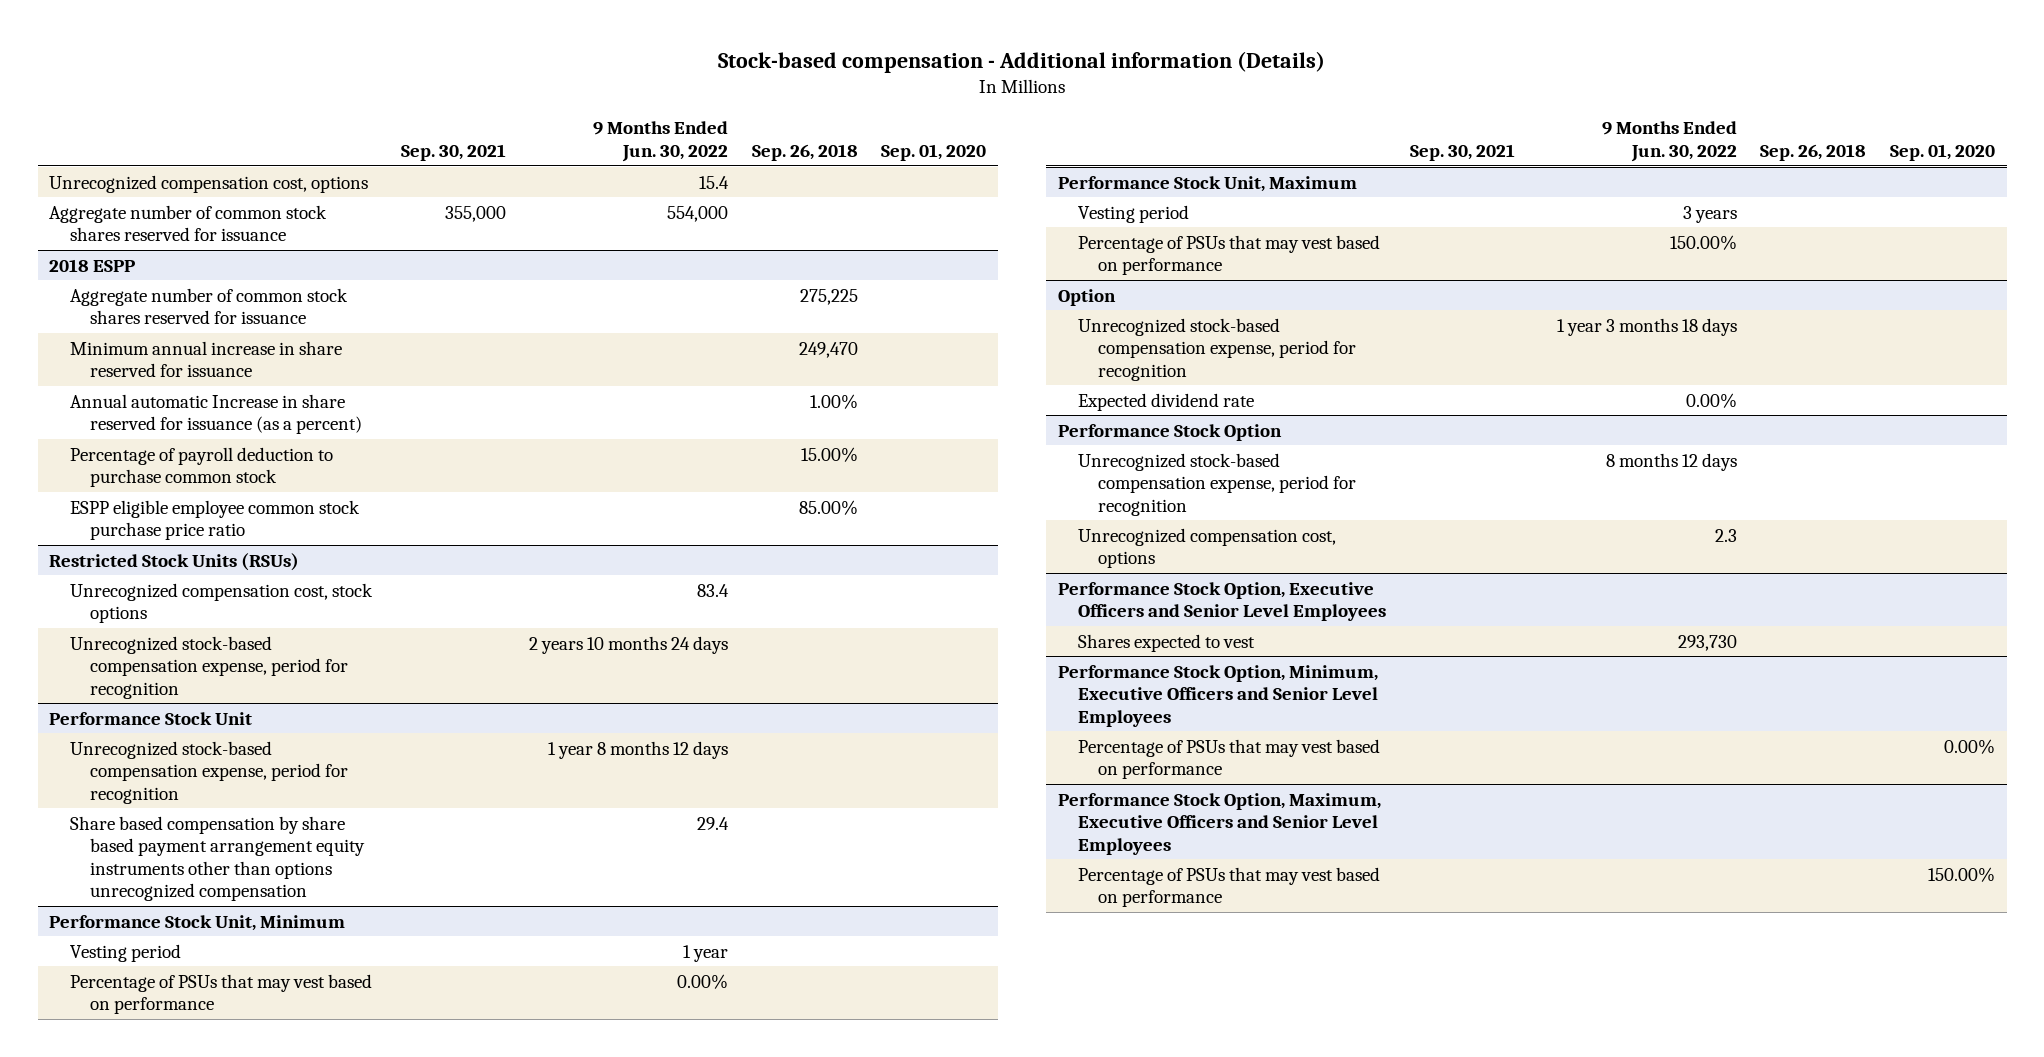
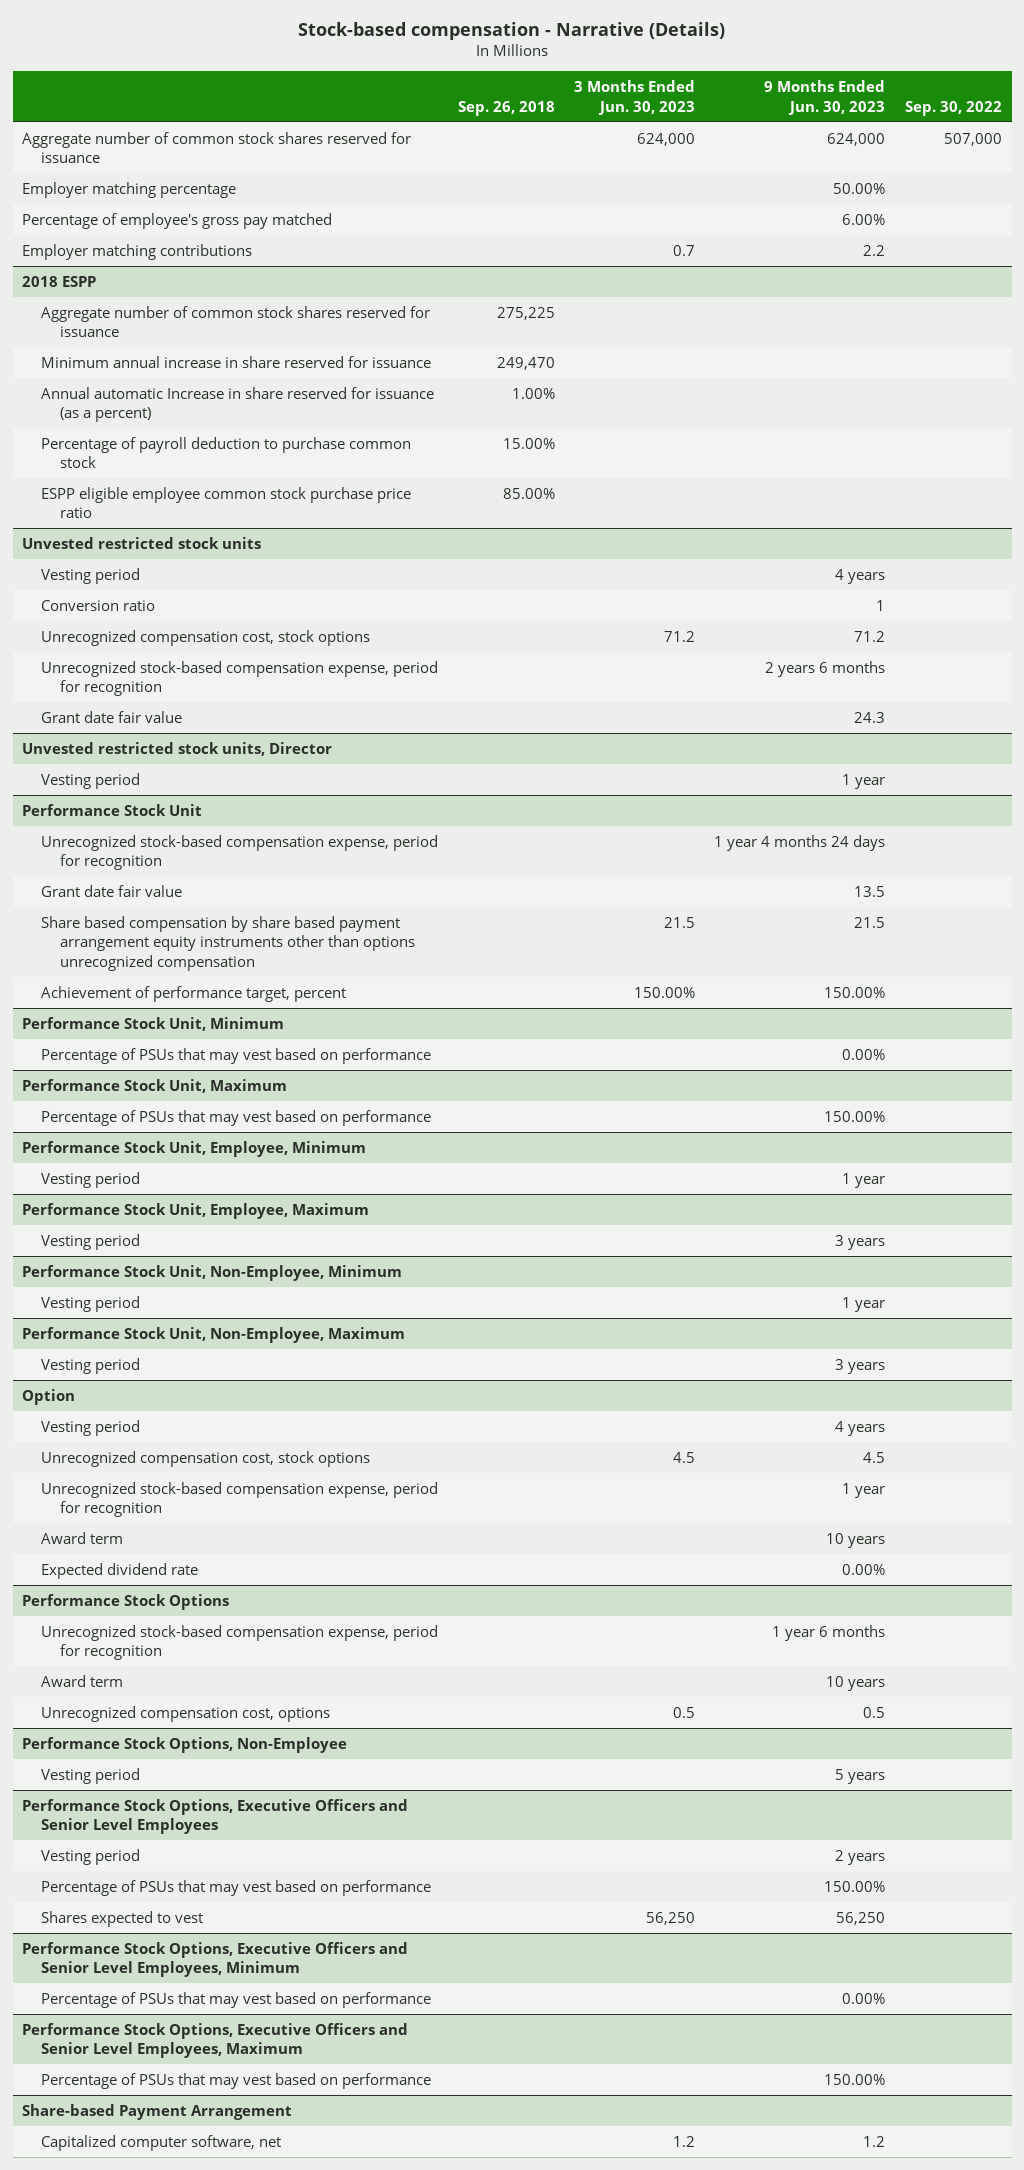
[718,50,1326,73] Stock-based compensation - Additional information (Details) -> [298,21,726,40] Stock-based compensation - Narrative (Details)
[401,143,507,161] Sep. 30, 2021 -> none
[593,121,729,162] 9 Months Ended Jun. 30, 2022 -> none
[881,143,987,161] Sep. 01, 2020 -> none
none -> [574,80,696,115] 3 Months Ended Jun. 30, 2023
none -> [764,80,886,115] 9 Months Ended Jun. 30, 2023
none -> [904,100,1002,116] Sep. 30, 2022
[49,174,369,193] Unrecognized compensation cost, options -> none
none -> [22,181,237,198] Employer matching percentage
none -> [22,212,333,229] Percentage of employee's gross pay matched
none -> [22,243,253,260] Employer matching contributions
[49,552,300,571] Restricted Stock Units (RSUs) -> [22,536,262,549] Unvested restricted stock units
none -> [41,567,141,584] Vesting period
none -> [41,599,156,611] Conversion ratio
none -> [41,710,183,723] Grant date fair value
none -> [22,741,333,756] Unvested restricted stock units, Director
none -> [41,772,141,789] Vesting period
none -> [41,884,183,897] Grant date fair value
none -> [41,985,347,1002] Achievement of performance target, percent
[69,943,181,962] Vesting period -> none
[1078,204,1190,223] Vesting period -> none
none -> [22,1140,367,1157] Performance Stock Unit, Employee, Minimum
none -> [41,1171,141,1188] Vesting period
none -> [22,1202,370,1219] Performance Stock Unit, Employee, Maximum
none -> [41,1233,141,1250] Vesting period
none -> [22,1264,403,1281] Performance Stock Unit, Non-Employee, Minimum
none -> [41,1295,141,1312] Vesting period
none -> [22,1326,406,1343] Performance Stock Unit, Non-Employee, Maximum
none -> [41,1357,141,1374] Vesting period
none -> [41,1419,141,1436] Vesting period
none -> [41,1450,371,1467] Unrecognized compensation cost, stock options
none -> [41,1531,124,1544] Award term
[1057,423,1282,441] Performance Stock Option -> [22,1593,230,1610] Performance Stock Options
none -> [41,1674,124,1687] Award term
none -> [22,1736,348,1753] Performance Stock Options, Non-Employee
none -> [41,1767,141,1784] Vesting period
[1057,581,1387,622] Performance Stock Option, Executive Officers and Senior Level Employees -> [22,1798,409,1835] Performance Stock Options, Executive Officers and Senior Level Employees
none -> [41,1848,141,1865] Vesting period
none -> [41,1879,432,1896] Percentage of PSUs that may vest based on performance
[1057,664,1379,727] Performance Stock Option, Minimum, Executive Officers and Senior Level Employees -> [22,1941,409,1978] Performance Stock Options, Executive Officers and Senior Level Employees, Minimum
[1057,792,1381,855] Performance Stock Option, Maximum, Executive Officers and Senior Level Employees -> [22,2022,409,2059] Performance Stock Options, Executive Officers and Senior Level Employees, Maximum
none -> [22,2103,293,2120] Share-based Payment Arrangement
none -> [41,2134,282,2151] Capitalized computer software, net

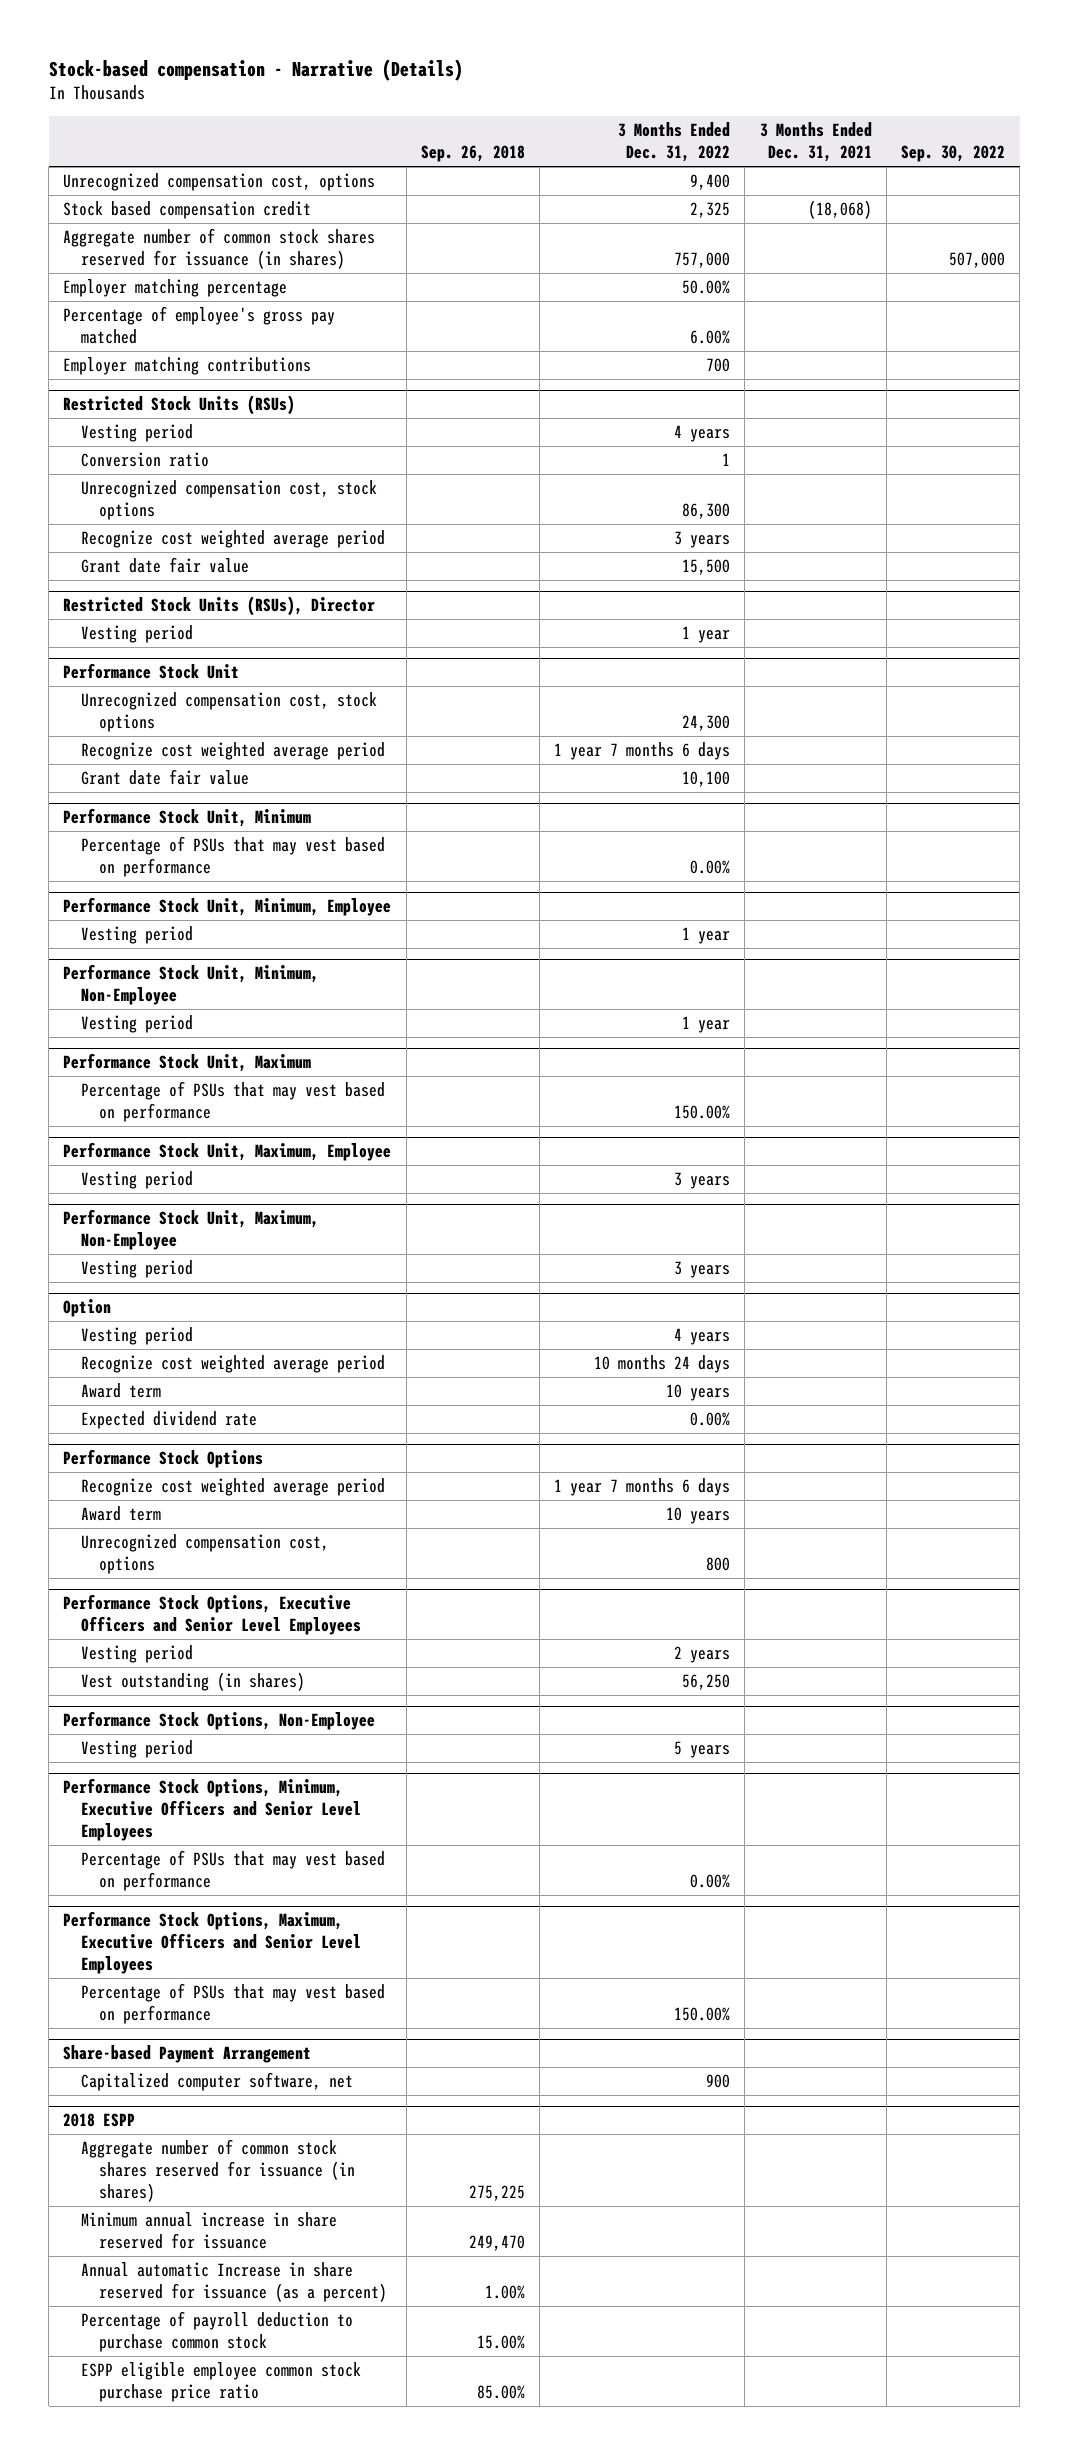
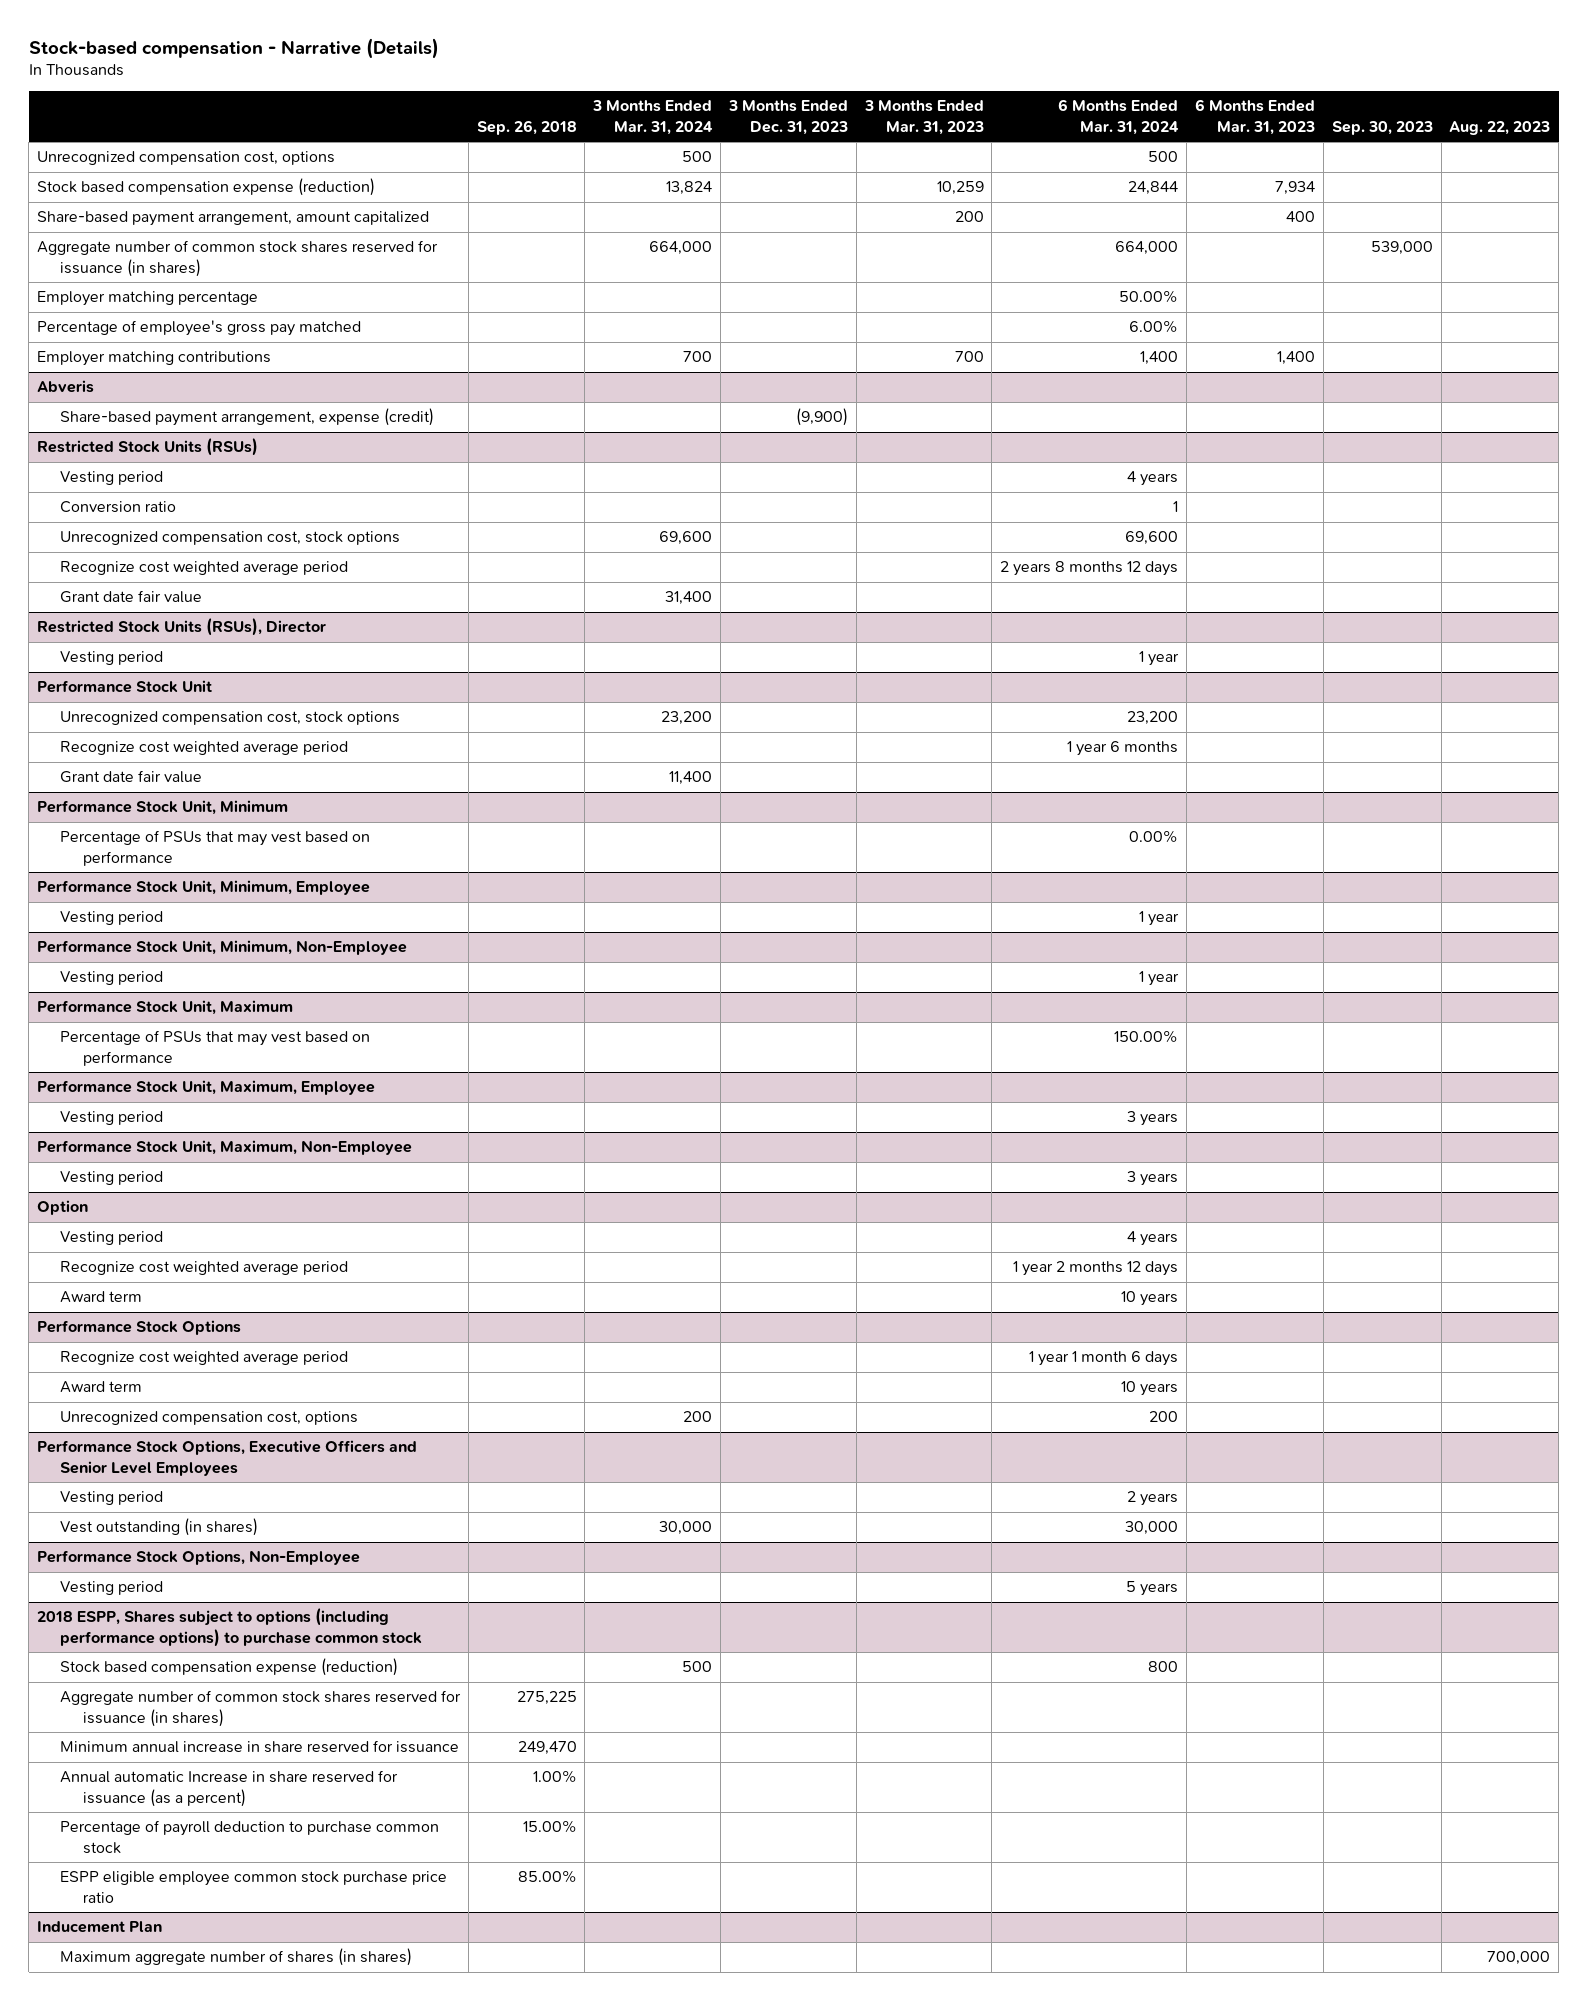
[618,122,731,163] 3 Months Ended Dec. 31, 2022 -> none
[759,122,872,163] 3 Months Ended Dec. 31, 2021 -> none
[900,145,1005,163] Sep. 30, 2022 -> none
none -> [592,100,714,135] 3 Months Ended Mar. 31, 2024
none -> [727,100,848,135] 3 Months Ended Dec. 31, 2023
none -> [863,100,984,135] 3 Months Ended Mar. 31, 2023
none -> [1058,99,1180,135] 6 Months Ended Mar. 31, 2024
none -> [1195,99,1316,135] 6 Months Ended Mar. 31, 2023
none -> [1331,120,1433,135] Sep. 30, 2023
none -> [1449,120,1551,135] Aug. 22, 2023
[63,201,312,220] Stock based compensation credit -> [37,178,376,197] Stock based compensation expense (reduction)
none -> [37,211,430,227] Share-based payment arrangement, amount capitalized
none -> [37,380,95,394] Abveris
none -> [59,408,434,427] Share-based payment arrangement, expense (credit)
[81,1411,258,1430] Expected dividend rate -> none
[63,1778,362,1842] Performance Stock Options, Minimum, Executive Officers and Senior Level Employees -> none
[81,1850,386,1892] Percentage of PSUs that may vest based on performance -> none
[63,1911,362,1975] Performance Stock Options, Maximum, Executive Officers and Senior Level Employees -> none
[81,1983,386,2025] Percentage of PSUs that may vest based on performance -> none
[63,2045,312,2064] Share-based Payment Arrangement -> none
[81,2072,354,2092] Capitalized computer software, net -> none
[63,2113,136,2128] 2018 ESPP -> [37,1608,422,1647] 2018 ESPP, Shares subject to options (including performance options) to purchase common stock
none -> [59,1658,398,1677] Stock based compensation expense (reduction)
none -> [37,1921,163,1934] Inducement Plan
none -> [59,1948,412,1967] Maximum aggregate number of shares (in shares)

